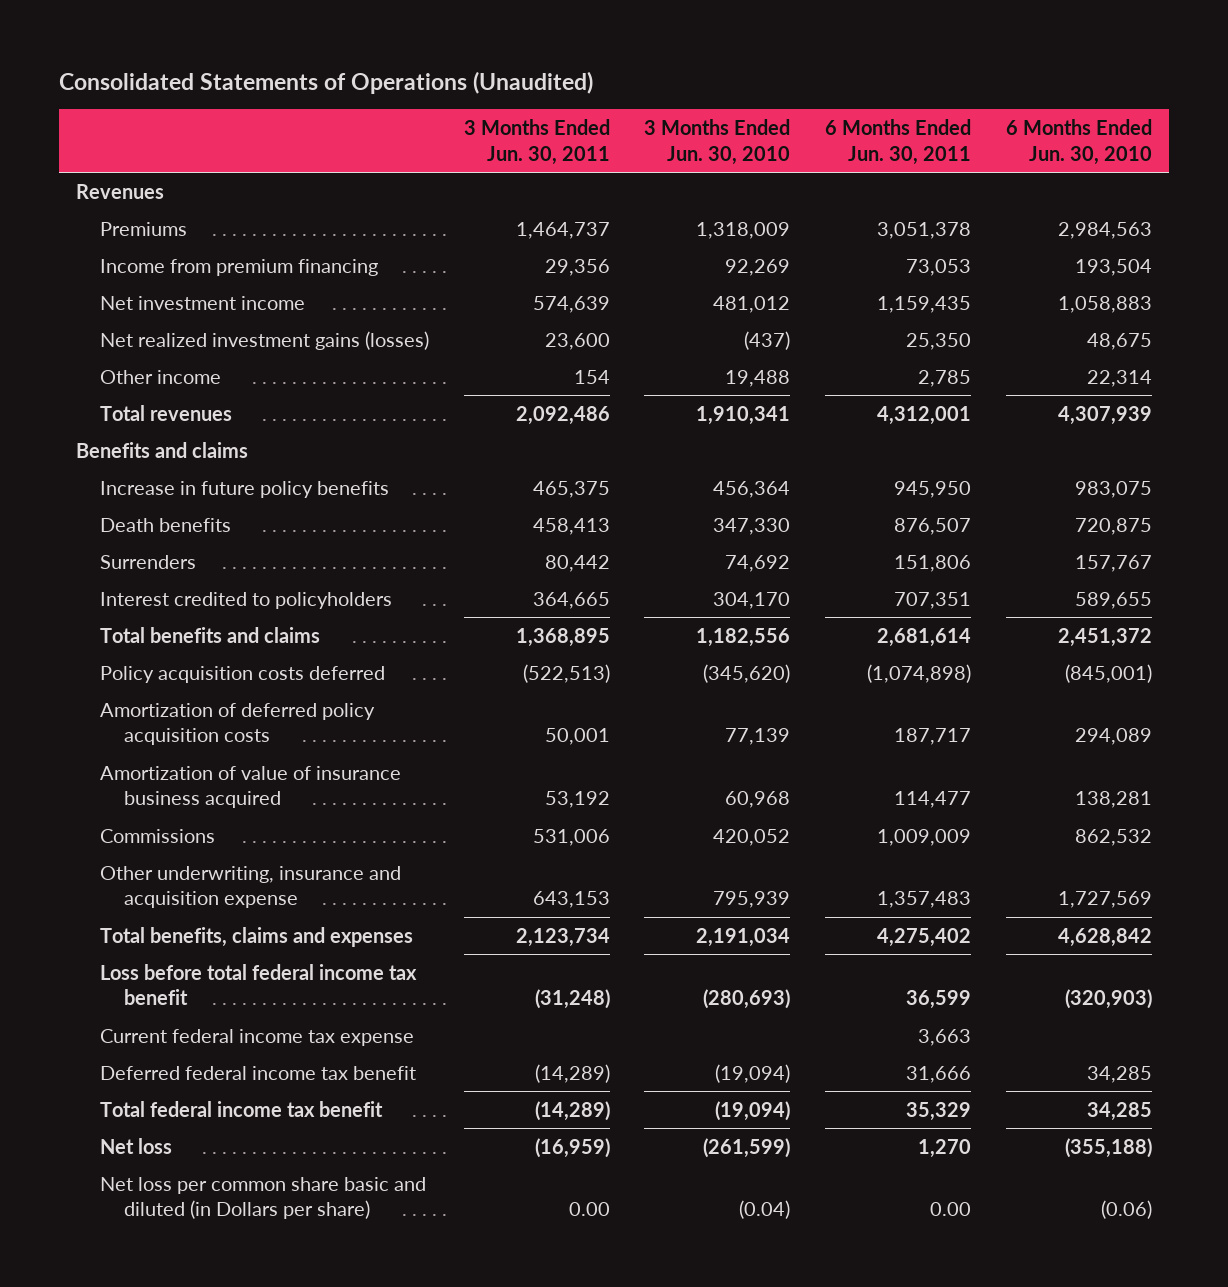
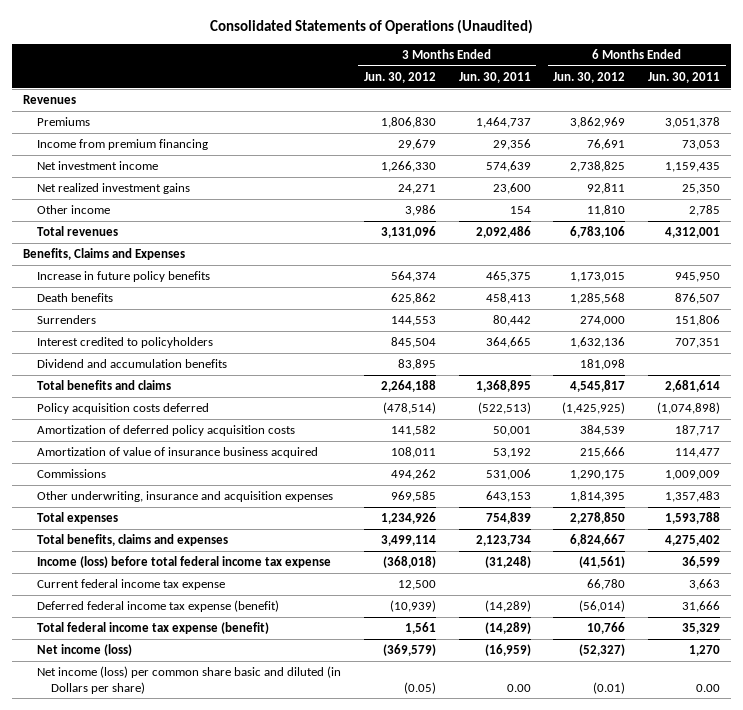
[644,119,791,165] 3 Months Ended Jun. 30, 2010 -> none
[1005,119,1152,165] 6 Months Ended Jun. 30, 2010 -> none
none -> [363,71,436,83] Jun. 30, 2012
none -> [553,71,626,83] Jun. 30, 2012
[100,330,430,350] Net realized investment gains (losses) -> [36,183,190,195] Net realized investment gains
[76,441,249,458] Benefits and claims -> [23,248,186,261] Benefits, Claims and Expenses
none -> [36,359,227,369] Dividend and accumulation benefits
[100,865,402,909] Other underwriting, insurance and acquisition expense -> [36,491,333,503] Other underwriting, insurance and acquisition expenses
none -> [36,512,118,525] Total expenses
[100,963,418,1006] Loss before total federal income tax benefit -> [36,556,331,569] Income (loss) before total federal income tax expense
[100,1065,417,1080] Deferred federal income tax benefit -> [36,600,279,613] Deferred federal income tax expense (benefit)
[100,1100,384,1117] Total federal income tax benefit -> [36,622,269,635] Total federal income tax expense (benefit)
[100,1137,173,1154] Net loss -> [36,644,132,657] Net income (loss)
[100,1176,427,1220] Net loss per common share basic and diluted (in Dollars per share) -> [36,666,341,694] Net income (loss) per common share basic and diluted (in Dollars per share)

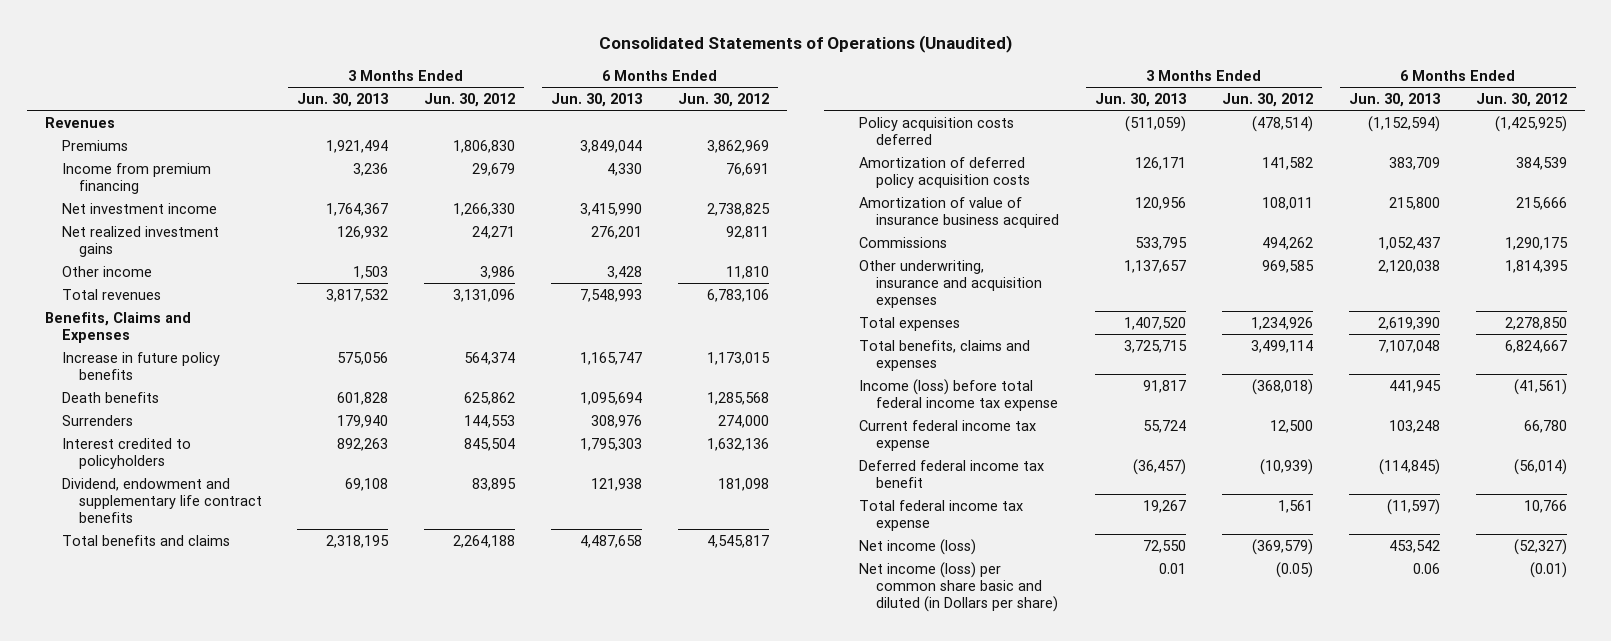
[458,71,531,83] Jun. 30, 2011 -> none
[648,71,721,83] Jun. 30, 2011 -> none
none -> [297,93,389,108] Jun. 30, 2013
none -> [551,93,643,108] Jun. 30, 2013
[36,359,227,369] Dividend and accumulation benefits -> [61,477,262,523] Dividend, endowment and supplementary life contract benefits
[36,600,279,613] Deferred federal income tax expense (benefit) -> [858,459,1044,488] Deferred federal income tax benefit
[36,622,269,635] Total federal income tax expense (benefit) -> [858,499,1023,531] Total federal income tax expense

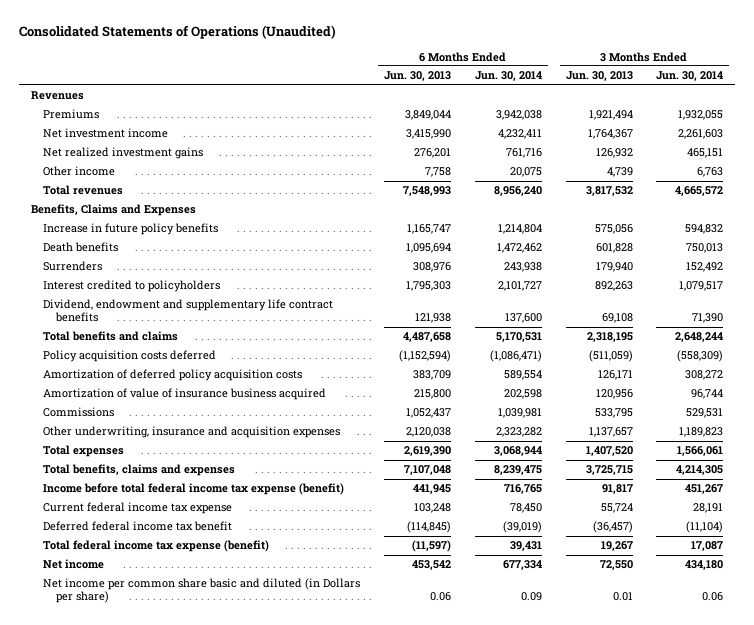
[424,93,516,108] Jun. 30, 2012 -> none
[678,93,770,108] Jun. 30, 2012 -> none
none -> [474,71,542,82] Jun. 30, 2014
none -> [656,71,724,82] Jun. 30, 2014
[61,162,211,194] Income from premium financing -> none
[353,265,389,279] 1,503 -> [606,167,633,178] 4,739
[607,265,643,279] 3,428 -> [424,167,451,178] 7,758
[858,378,1058,411] Income (loss) before total federal income tax expense -> [43,483,345,496] Income before total federal income tax expense (benefit)
[858,499,1023,531] Total federal income tax expense -> [43,540,270,553] Total federal income tax expense (benefit)
[858,538,976,555] Net income (loss) -> [43,559,105,570] Net income
[858,561,1058,612] Net income (loss) per common share basic and diluted (in Dollars per share) -> [43,578,361,604] Net income per common share basic and diluted (in Dollars per share)

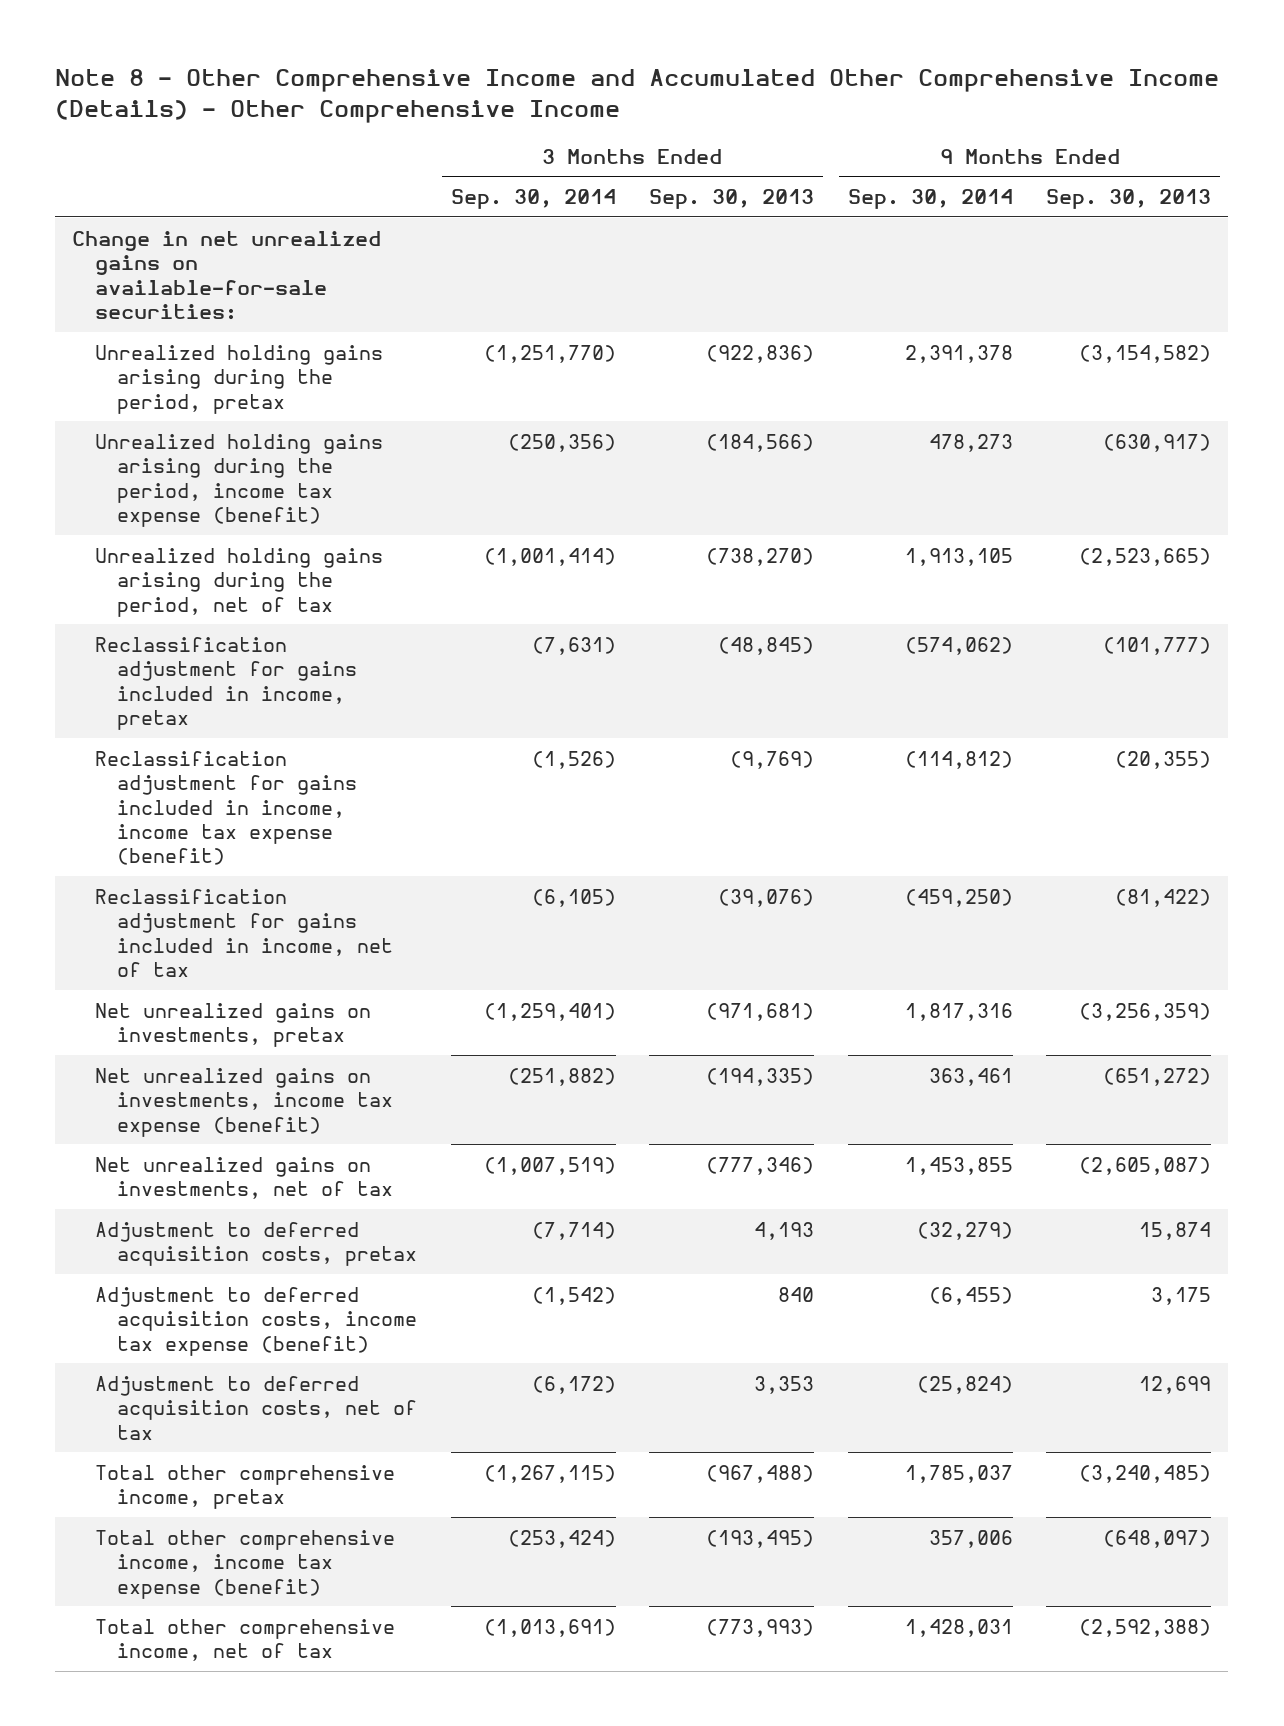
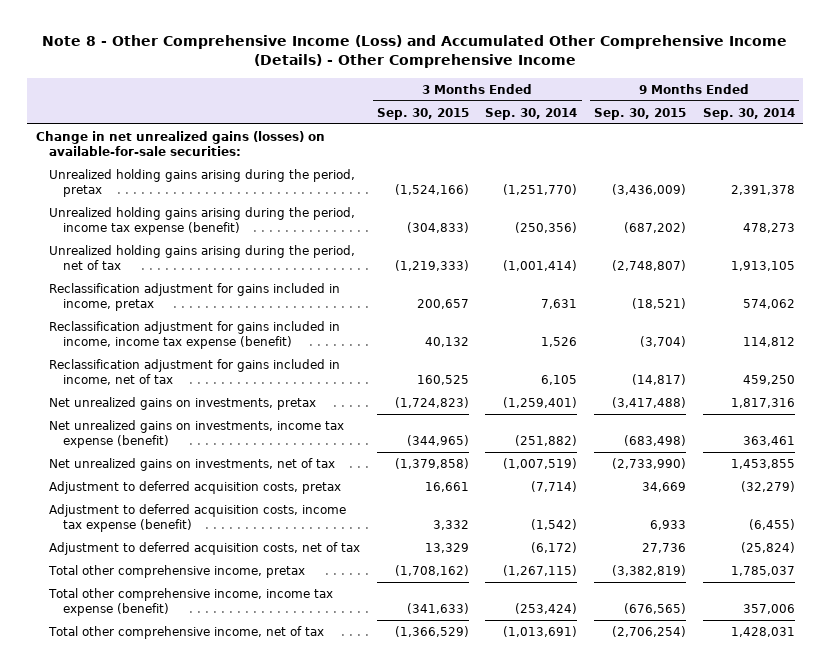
[55,69,1220,123] Note 8 - Other Comprehensive Income and Accumulated Other Comprehensive Income (Details) - Other Comprehensive Income -> [42,35,788,69] Note 8 - Other Comprehensive Income (Loss) and Accumulated Other Comprehensive Income (Details) - Other Comprehensive Income
[649,188,815,209] Sep. 30, 2013 -> none
[1046,188,1212,209] Sep. 30, 2013 -> none
none -> [376,107,469,120] Sep. 30, 2015
none -> [594,107,687,120] Sep. 30, 2015
[72,230,382,320] Change in net unrealized gains on available-for-sale securities: -> [35,130,325,157] Change in net unrealized gains (losses) on available-for-sale securities:
[531,636,616,655] (7,631) -> [541,299,578,310] 7,631
[904,636,1013,655] (574,062) -> [742,299,795,310] 574,062
[531,750,616,769] (1,526) -> [541,337,578,348] 1,526
[904,750,1013,769] (114,812) -> [742,337,795,348] 114,812
[531,888,616,907] (6,105) -> [541,375,578,386] 6,105
[904,888,1013,907] (459,250) -> [742,375,795,386] 459,250

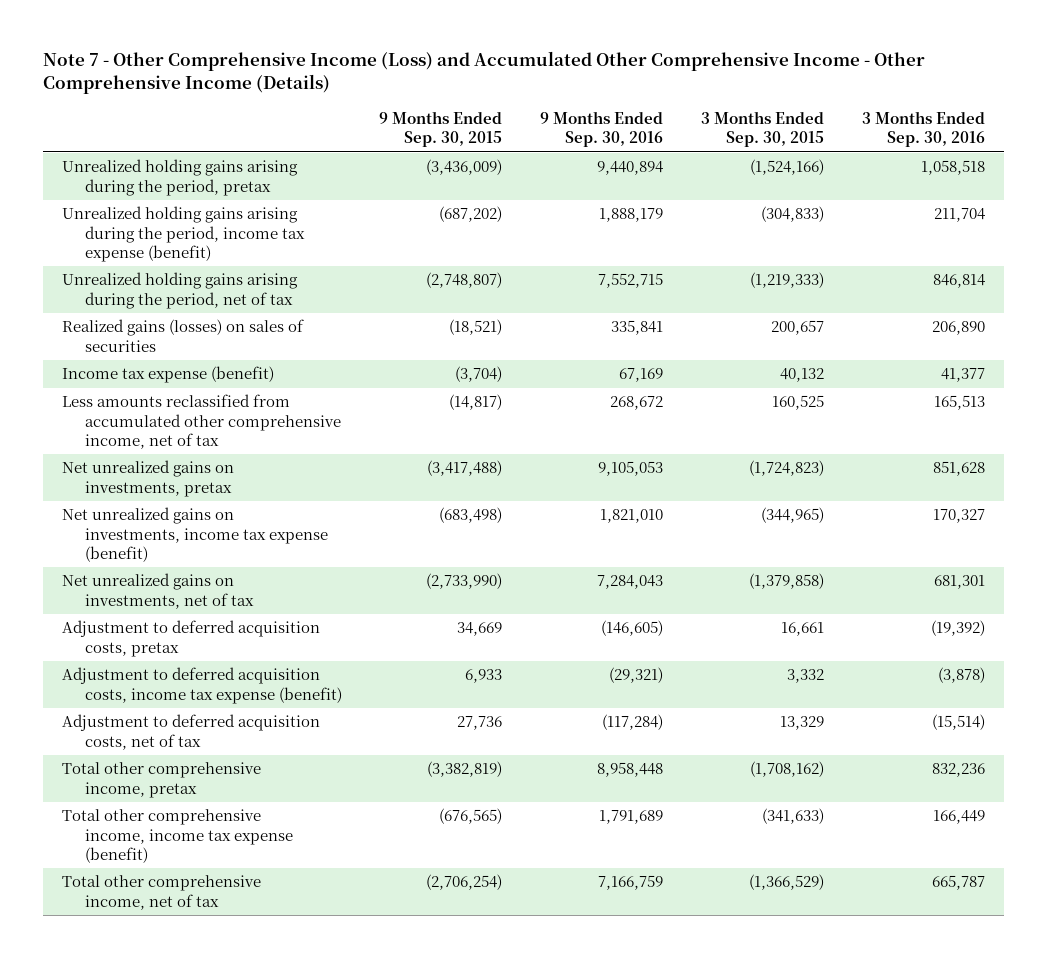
[42,35,788,69] Note 8 - Other Comprehensive Income (Loss) and Accumulated Other Comprehensive Income (Details) - Other Comprehensive Income -> [43,51,926,95] Note 7 - Other Comprehensive Income (Loss) and Accumulated Other Comprehensive Income - Other Comprehensive Income (Details)
[485,107,578,120] Sep. 30, 2014 -> none
[702,107,795,120] Sep. 30, 2014 -> none
none -> [540,110,664,147] 9 Months Ended Sep. 30, 2016
none -> [861,110,985,147] 3 Months Ended Sep. 30, 2016
[35,130,325,157] Change in net unrealized gains (losses) on available-for-sale securities: -> none
[49,282,341,312] Reclassification adjustment for gains included in income, pretax -> [62,319,305,352] Realized gains (losses) on sales of securities
[49,320,341,350] Reclassification adjustment for gains included in income, income tax expense (benefit) -> [62,366,275,384] Income tax expense (benefit)
[49,358,341,386] Reclassification adjustment for gains included in income, net of tax -> [62,394,341,449] Less amounts reclassified from accumulated other comprehensive income, net of tax

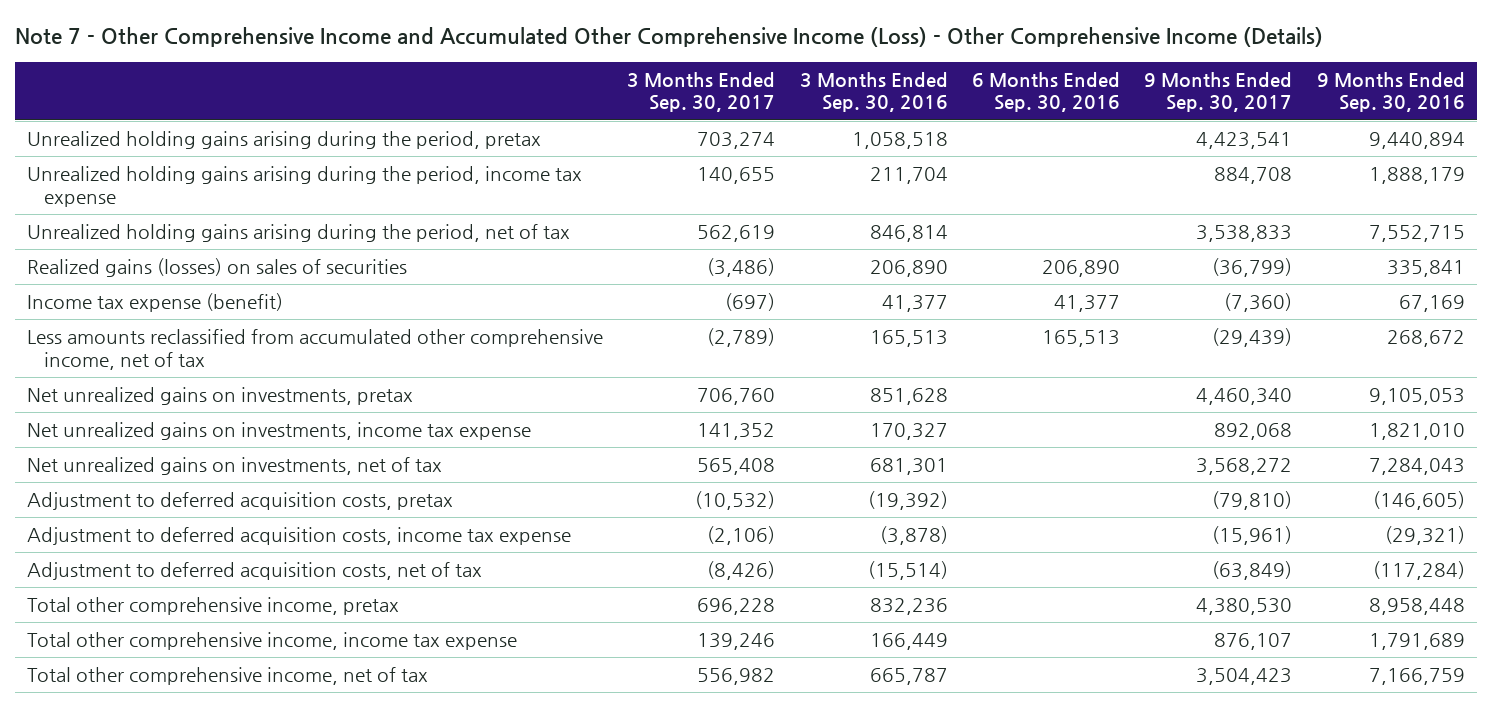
[43,51,926,95] Note 7 - Other Comprehensive Income (Loss) and Accumulated Other Comprehensive Income - Other Comprehensive Income (Details) -> [14,27,1323,48] Note 7 - Other Comprehensive Income and Accumulated Other Comprehensive Income (Loss) - Other Comprehensive Income (Details)
[379,110,503,147] 9 Months Ended Sep. 30, 2015 -> none
[701,110,825,147] 3 Months Ended Sep. 30, 2015 -> none
none -> [627,71,776,113] 3 Months Ended Sep. 30, 2017
none -> [972,71,1121,113] 6 Months Ended Sep. 30, 2016
none -> [1144,71,1293,113] 9 Months Ended Sep. 30, 2017
[62,206,305,262] Unrealized holding gains arising during the period, income tax expense (benefit) -> [26,166,582,207] Unrealized holding gains arising during the period, income tax expense
[62,507,328,562] Net unrealized gains on investments, income tax expense (benefit) -> [26,422,531,441] Net unrealized gains on investments, income tax expense
[62,667,342,704] Adjustment to deferred acquisition costs, income tax expense (benefit) -> [26,527,571,546] Adjustment to deferred acquisition costs, income tax expense
[62,809,293,863] Total other comprehensive income, income tax expense (benefit) -> [26,632,517,651] Total other comprehensive income, income tax expense

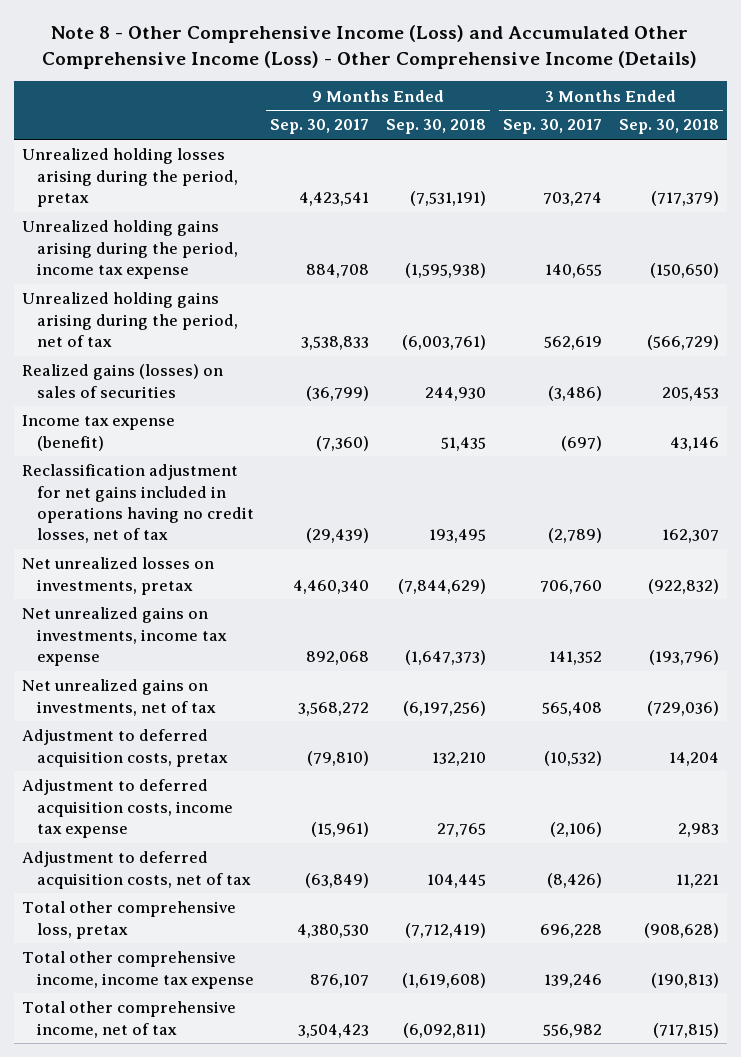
[14,27,1323,48] Note 7 - Other Comprehensive Income and Accumulated Other Comprehensive Income (Loss) - Other Comprehensive Income (Details) -> [42,25,698,69] Note 8 - Other Comprehensive Income (Loss) and Accumulated Other Comprehensive Income (Loss) - Other Comprehensive Income (Details)
[799,71,948,113] 3 Months Ended Sep. 30, 2016 -> none
[972,71,1121,113] 6 Months Ended Sep. 30, 2016 -> none
[1316,71,1465,113] 9 Months Ended Sep. 30, 2016 -> none
none -> [386,119,487,135] Sep. 30, 2018
none -> [618,119,719,135] Sep. 30, 2018
[26,131,541,150] Unrealized holding gains arising during the period, pretax -> [22,148,238,207] Unrealized holding losses arising during the period, pretax
[26,329,603,370] Less amounts reclassified from accumulated other comprehensive income, net of tax -> [22,464,254,544] Reclassification adjustment for net gains included in operations having no credit losses, net of tax
[26,387,413,406] Net unrealized gains on investments, pretax -> [22,557,215,595] Net unrealized losses on investments, pretax
[26,597,399,616] Total other comprehensive income, pretax -> [22,901,237,939] Total other comprehensive loss, pretax

